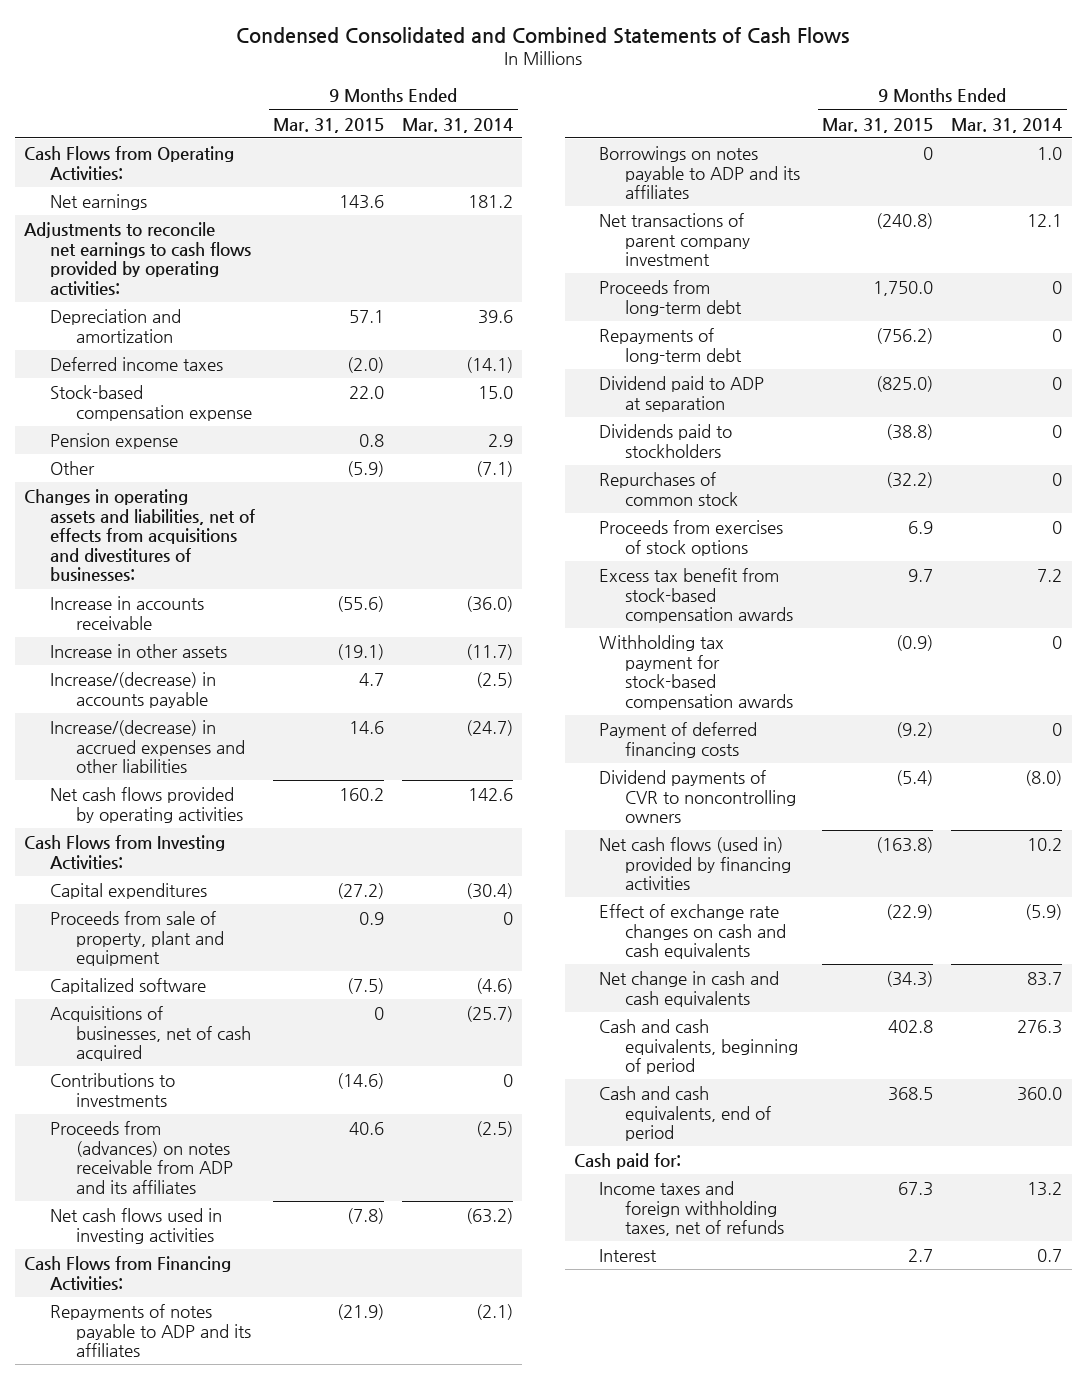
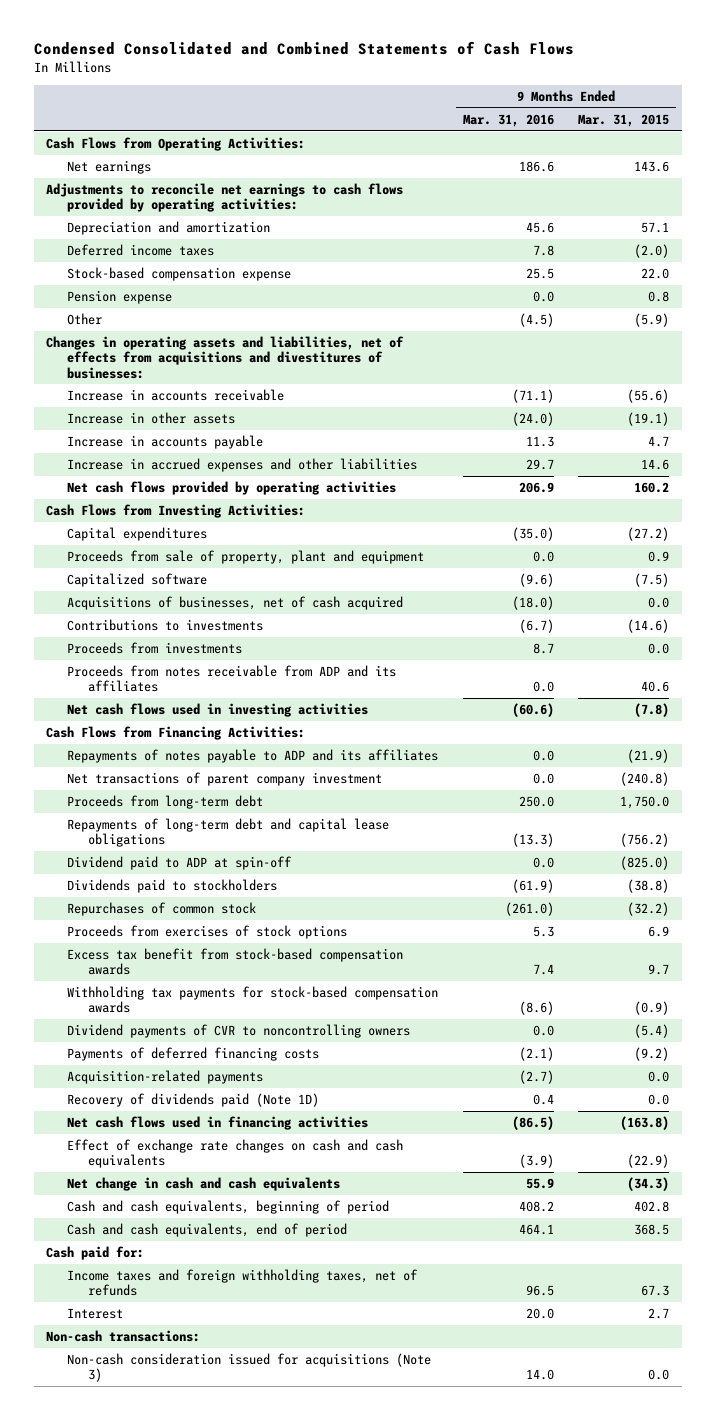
[402,117,514,133] Mar. 31, 2014 -> none
none -> [462,114,554,128] Mar. 31, 2016
[50,672,217,708] Increase/(decrease) in accounts payable -> [66,435,263,450] Increase in accounts payable
[50,720,245,774] Increase/(decrease) in accrued expenses and other liabilities -> [66,458,417,473] Increase in accrued expenses and other liabilities
[374,1007,385,1021] 0 -> [648,597,670,609] 0.0
none -> [66,642,242,655] Proceeds from investments
[50,1121,233,1194] Proceeds from (advances) on notes receivable from ADP and its affiliates -> [66,665,396,693] Proceeds from notes receivable from ADP and its affiliates
[599,146,801,200] Borrowings on notes payable to ADP and its affiliates -> none
[599,328,743,364] Repayments of long-term debt -> [66,818,389,848] Repayments of long-term debt and capital lease obligations
[599,376,765,412] Dividend paid to ADP at separation -> [66,856,292,871] Dividend paid to ADP at spin-off
[599,722,758,758] Payment of deferred financing costs -> none
[599,635,794,710] Withholding tax payment for stock-based compensation awards -> [66,986,438,1014] Withholding tax payments for stock-based compensation awards
none -> [66,1047,319,1062] Payments of deferred financing costs
none -> [66,1070,263,1085] Acquisition-related payments
none -> [66,1093,319,1108] Recovery of dividends paid (Note 1D)
[599,837,792,891] Net cash flows (used in) provided by financing activities -> [66,1116,368,1131] Net cash flows used in financing activities
none -> [46,1330,201,1343] Non-cash transactions:
none -> [66,1353,431,1383] Non-cash consideration issued for acquisitions (Note 3)

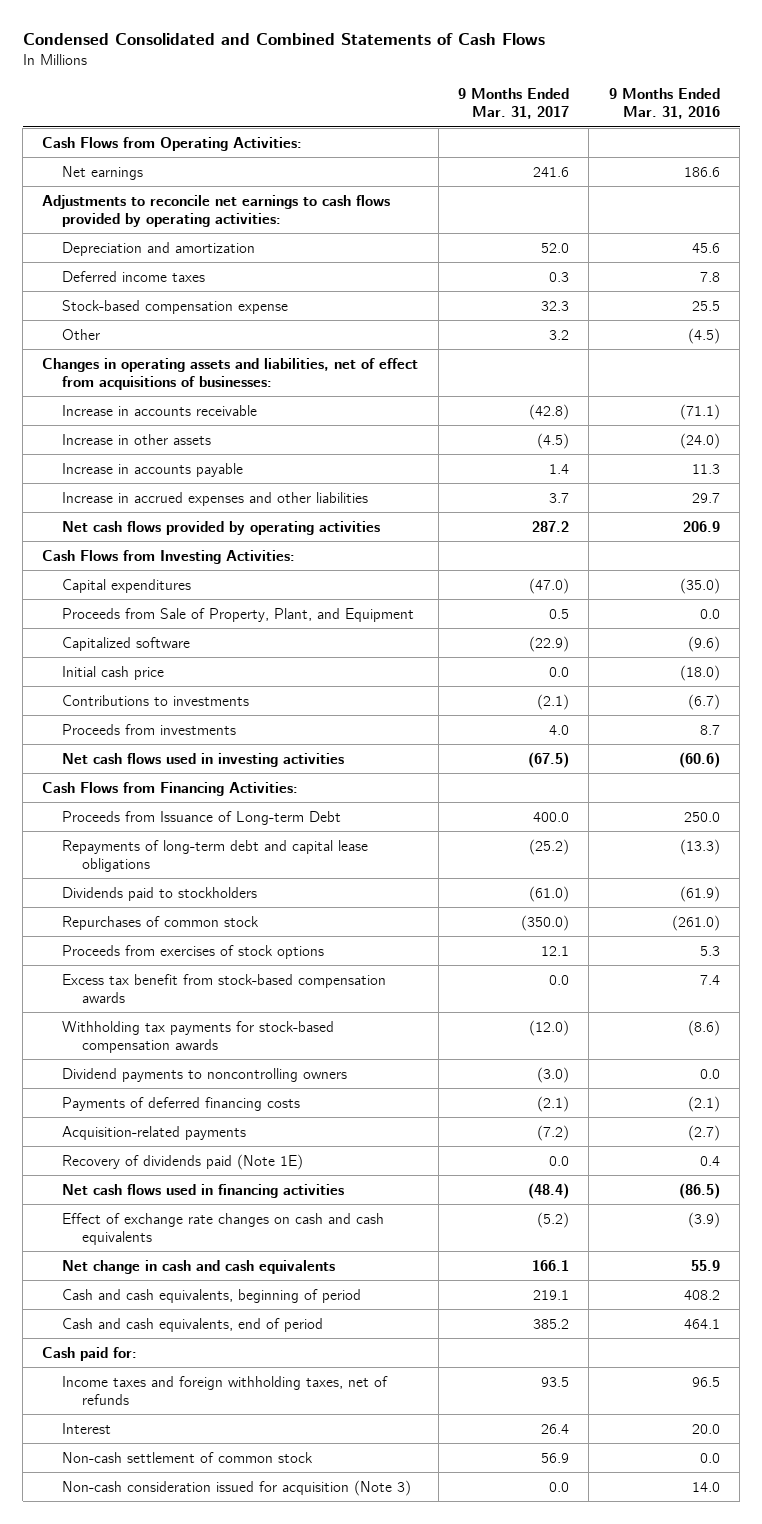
[578,114,670,128] Mar. 31, 2015 -> none
none -> [458,88,570,120] 9 Months Ended Mar. 31, 2017
[66,290,172,305] Pension expense -> none
[46,336,405,379] Changes in operating assets and liabilities, net of effects from acquisitions and divestitures of businesses: -> [42,357,419,390] Changes in operating assets and liabilities, net of effect from acquisitions of businesses:
[66,550,424,565] Proceeds from sale of property, plant and equipment -> [62,607,415,622] Proceeds from Sale of Property, Plant, and Equipment
[66,596,403,611] Acquisitions of businesses, net of cash acquired -> [62,665,165,680] Initial cash price
[66,665,396,693] Proceeds from notes receivable from ADP and its affiliates -> none
[66,749,438,764] Repayments of notes payable to ADP and its affiliates -> none
[66,772,382,787] Net transactions of parent company investment -> none
[66,795,263,810] Proceeds from long-term debt -> [62,810,342,825] Proceeds from Issuance of Long-term Debt
[66,856,292,871] Dividend paid to ADP at spin-off -> none
[66,1024,410,1039] Dividend payments of CVR to noncontrolling owners -> [62,1067,348,1082] Dividend payments to noncontrolling owners
[66,1093,319,1108] Recovery of dividends paid (Note 1D) -> [62,1153,304,1170] Recovery of dividends paid (Note 1E)
[46,1330,201,1343] Non-cash transactions: -> none
none -> [62,1451,314,1463] Non-cash settlement of common stock
[66,1353,431,1383] Non-cash consideration issued for acquisitions (Note 3) -> [62,1479,412,1496] Non-cash consideration issued for acquisition (Note 3)

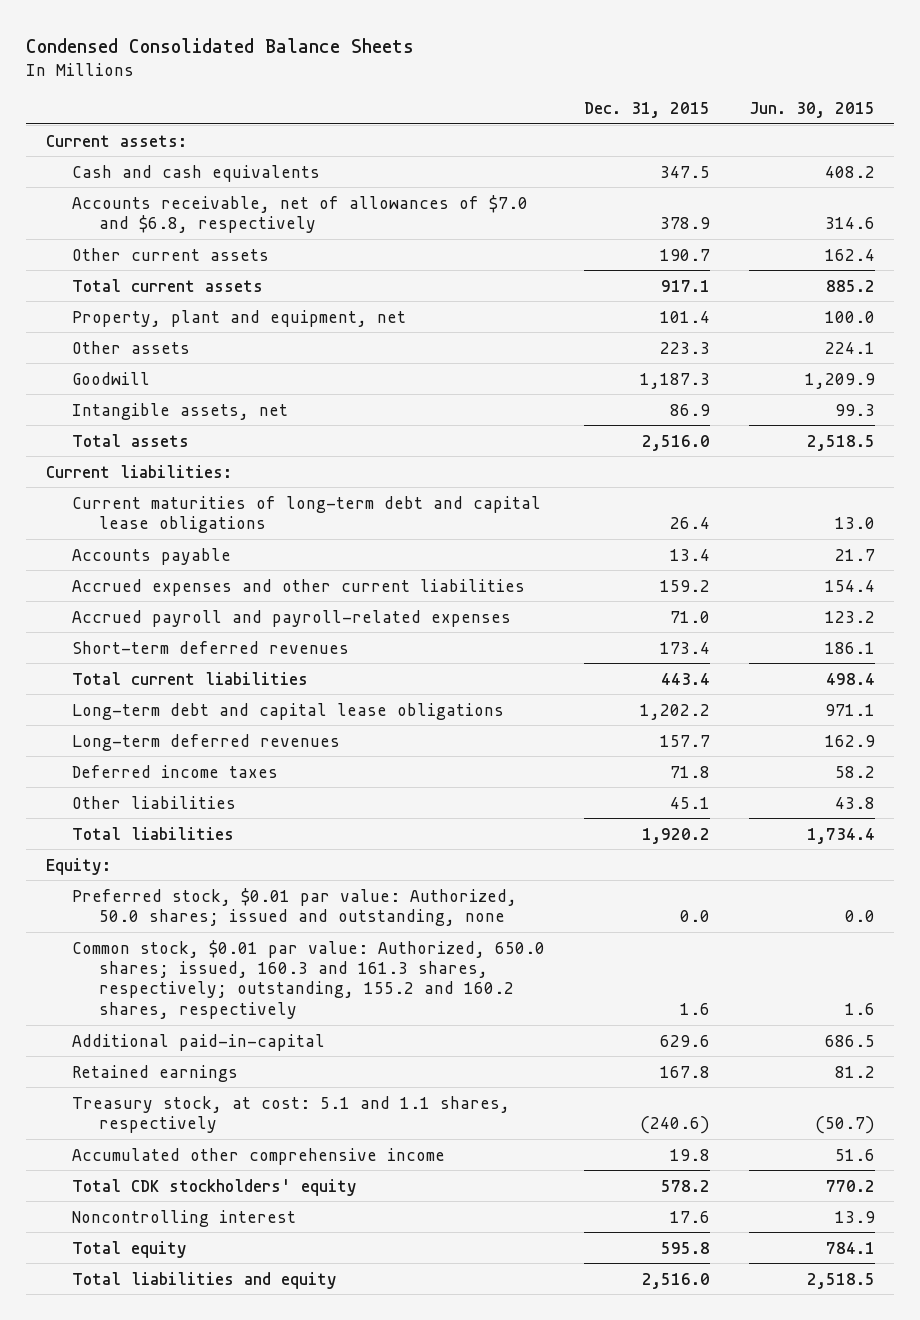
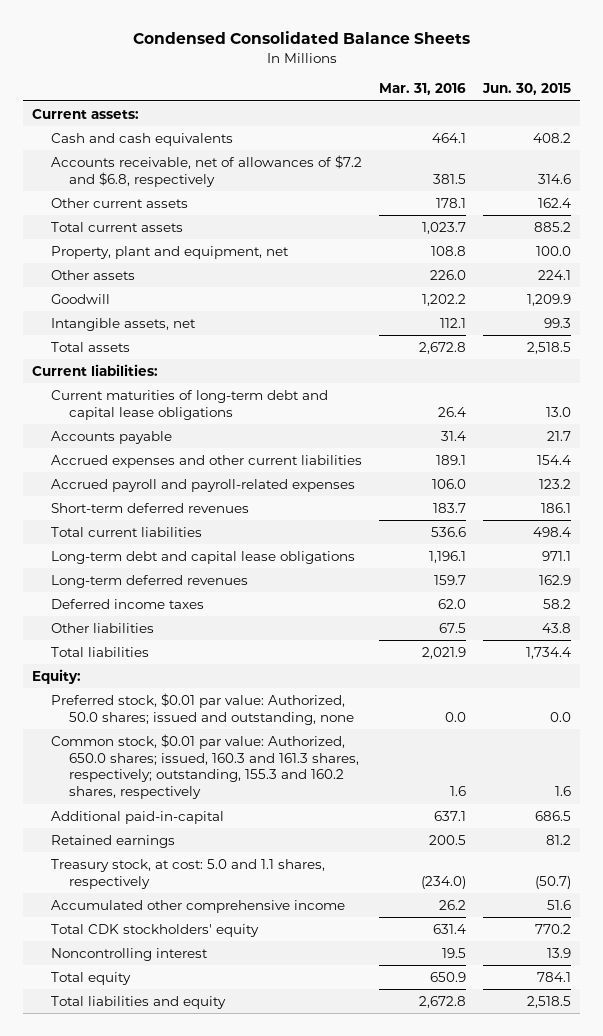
[583,102,710,119] Dec. 31, 2015 -> none
none -> [378,83,466,96] Mar. 31, 2016
[72,194,529,233] Accounts receivable, net of allowances of $7.0 and $6.8, respectively -> [50,154,362,187] Accounts receivable, net of allowances of $7.2 and $6.8, respectively
[72,939,546,1019] Common stock, $0.01 par value: Authorized, 650.0 shares; issued, 160.3 and 161.3 shares, respectively; outstanding, 155.2 and 160.2 shares, respectively -> [50,733,360,800] Common stock, $0.01 par value: Authorized, 650.0 shares; issued, 160.3 and 161.3 shares, respectively; outstanding, 155.3 and 160.2 shares, respectively
[72,1095,511,1133] Treasury stock, at cost: 5.1 and 1.1 shares, respectively -> [50,858,325,889] Treasury stock, at cost: 5.0 and 1.1 shares, respectively

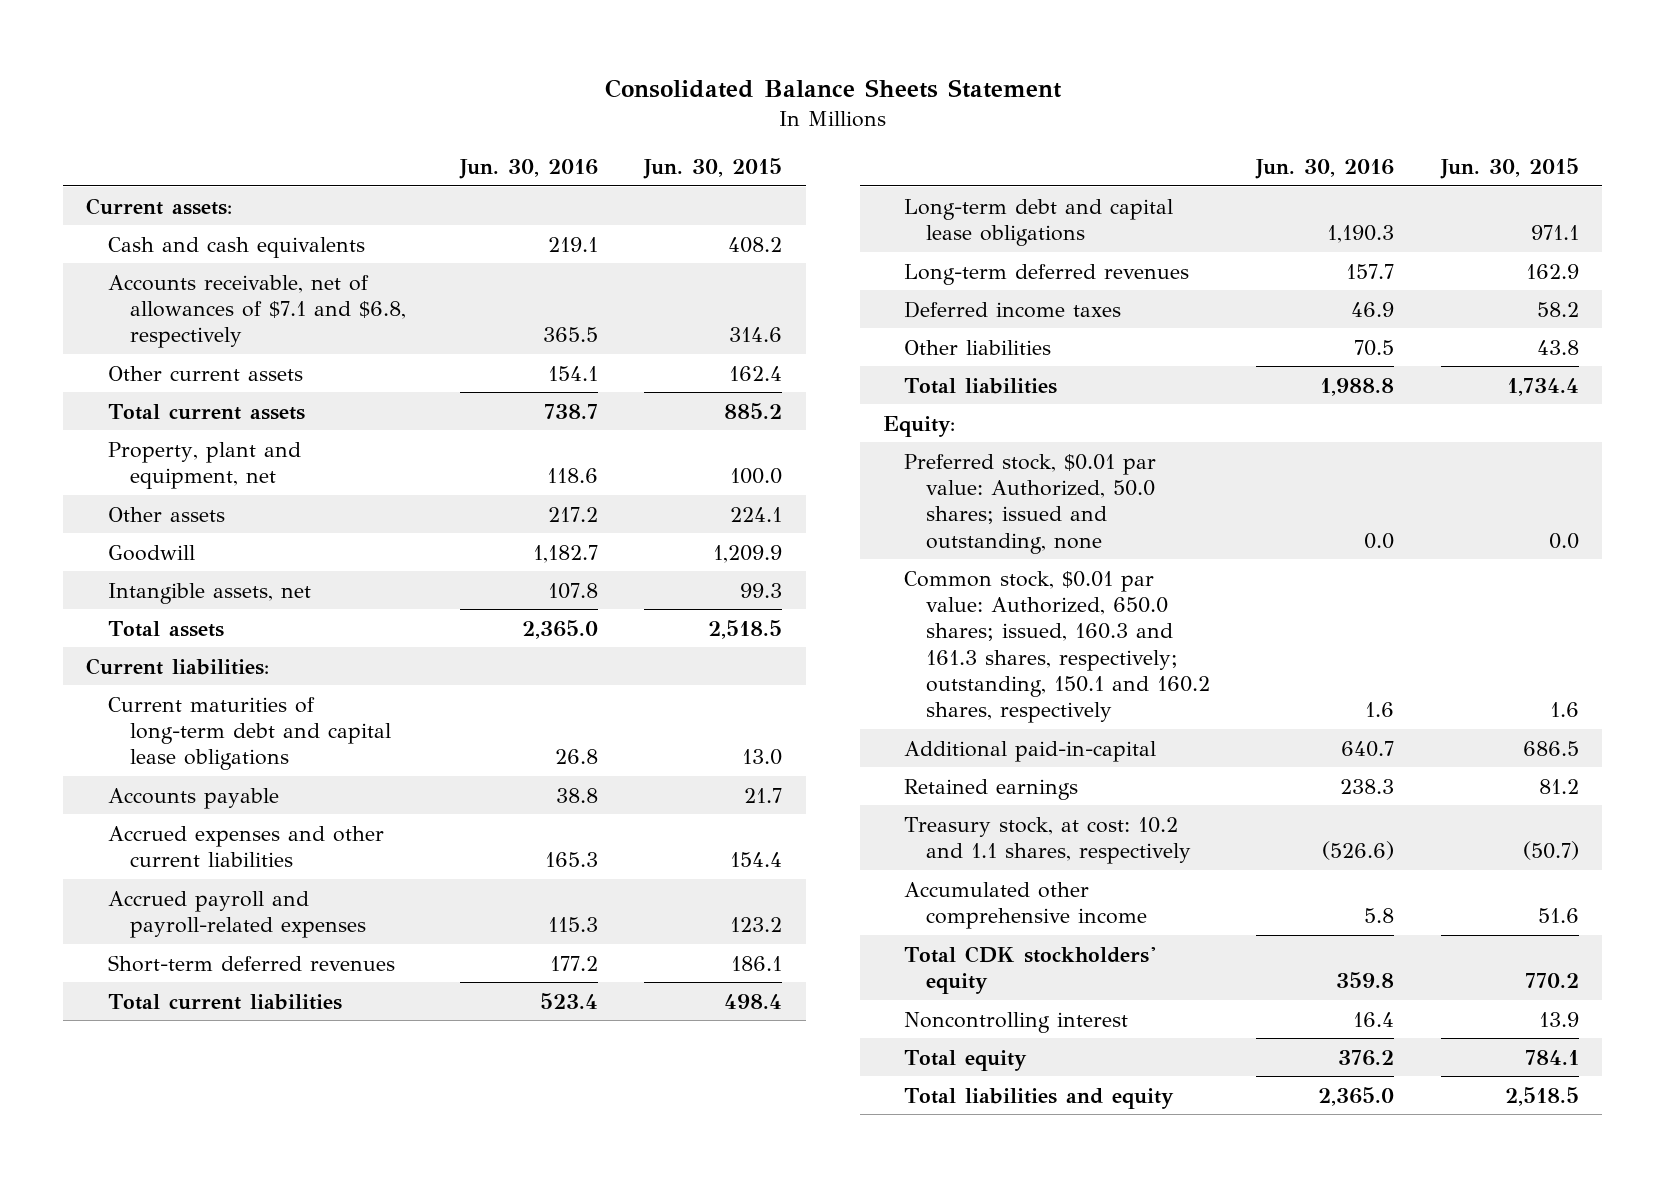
[132,31,470,45] Condensed Consolidated Balance Sheets -> [604,78,1062,98] Consolidated Balance Sheets Statement
[378,83,466,96] Mar. 31, 2016 -> none
none -> [458,158,598,179] Jun. 30, 2016
[50,154,362,187] Accounts receivable, net of allowances of $7.2 and $6.8, respectively -> [107,274,406,349] Accounts receivable, net of allowances of $7.1 and $6.8, respectively
[50,733,360,800] Common stock, $0.01 par value: Authorized, 650.0 shares; issued, 160.3 and 161.3 shares, respectively; outstanding, 155.3 and 160.2 shares, respectively -> [904,570,1211,724] Common stock, $0.01 par value: Authorized, 650.0 shares; issued, 160.3 and 161.3 shares, respectively; outstanding, 150.1 and 160.2 shares, respectively
[50,858,325,889] Treasury stock, at cost: 5.0 and 1.1 shares, respectively -> [904,816,1192,864] Treasury stock, at cost: 10.2 and 1.1 shares, respectively

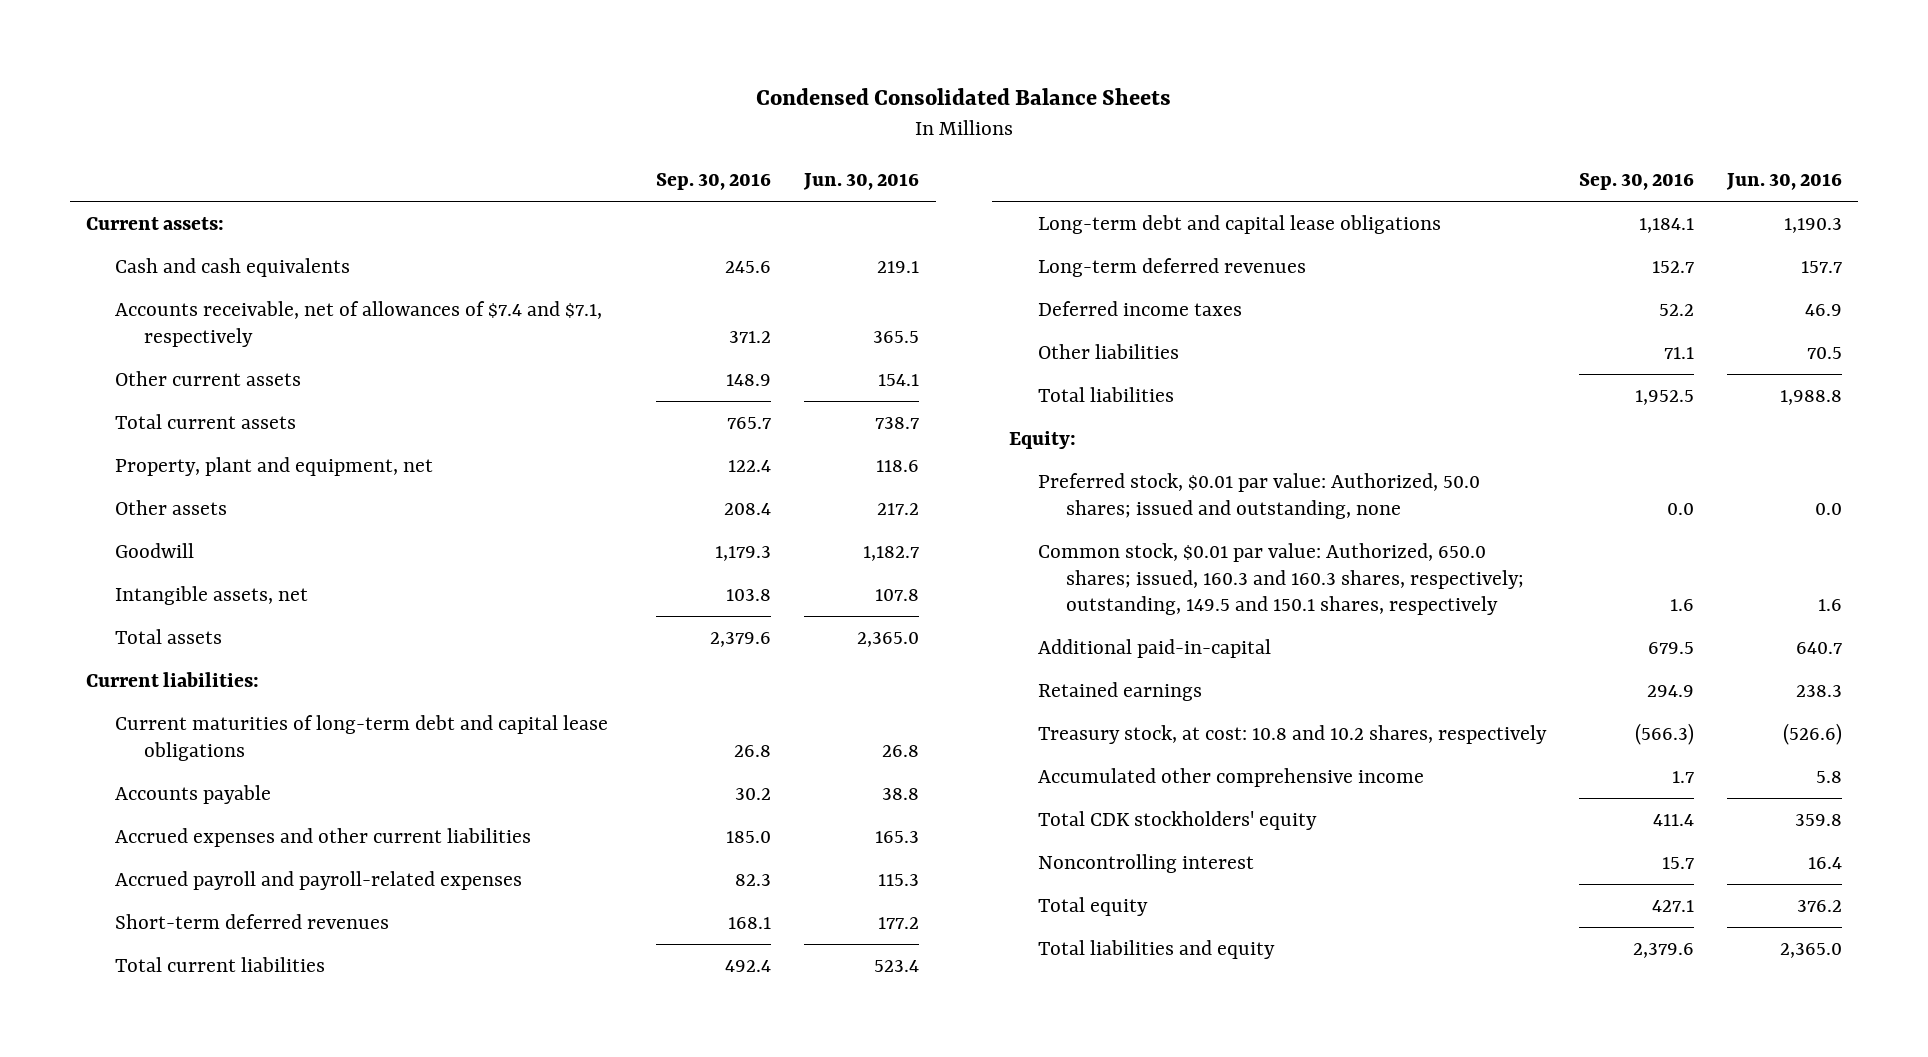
[604,78,1062,98] Consolidated Balance Sheets Statement -> [755,87,1171,105] Condensed Consolidated Balance Sheets
[643,157,783,179] Jun. 30, 2015 -> none
none -> [656,173,772,191] Sep. 30, 2016
[107,274,406,349] Accounts receivable, net of allowances of $7.1 and $6.8, respectively -> [115,301,603,347] Accounts receivable, net of allowances of $7.4 and $7.1, respectively
[904,570,1211,724] Common stock, $0.01 par value: Authorized, 650.0 shares; issued, 160.3 and 161.3 shares, respectively; outstanding, 150.1 and 160.2 shares, respectively -> [1037,543,1525,615] Common stock, $0.01 par value: Authorized, 650.0 shares; issued, 160.3 and 160.3 shares, respectively; outstanding, 149.5 and 150.1 shares, respectively
[904,816,1192,864] Treasury stock, at cost: 10.2 and 1.1 shares, respectively -> [1037,725,1547,745] Treasury stock, at cost: 10.8 and 10.2 shares, respectively

